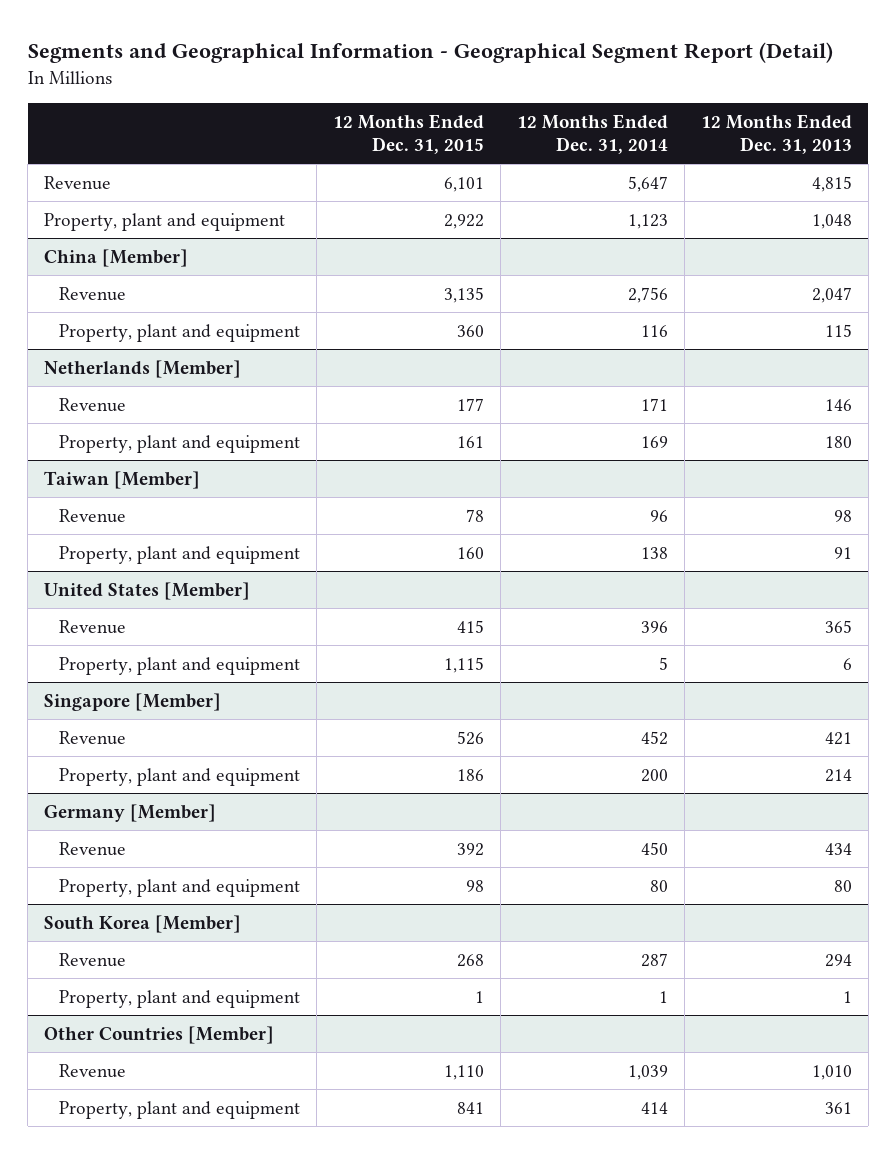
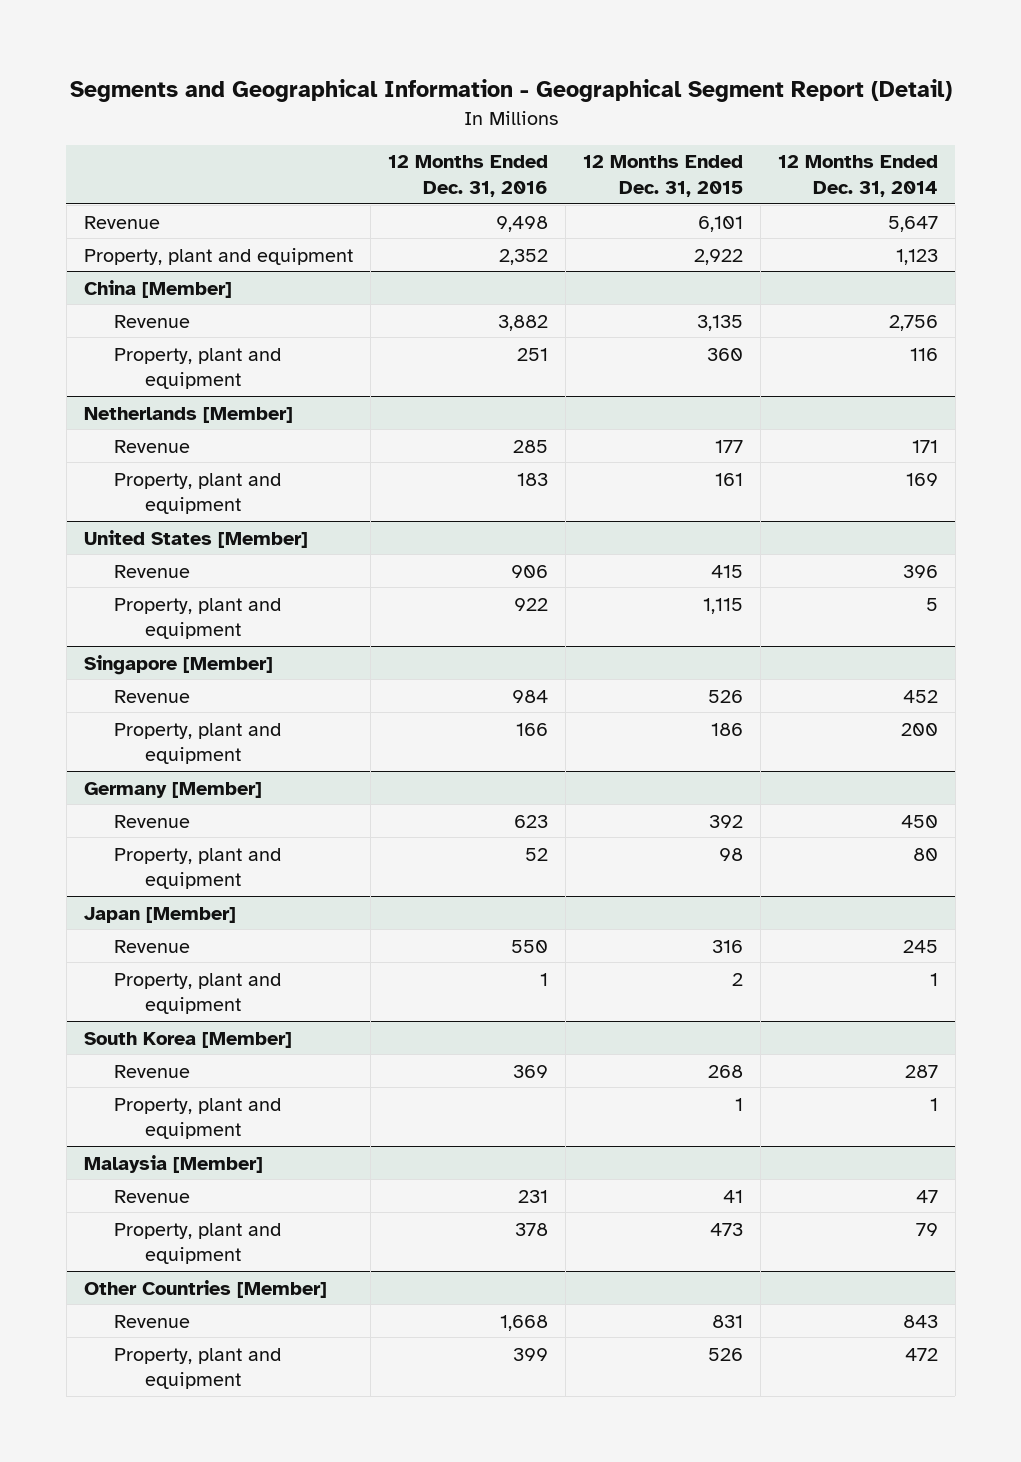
[700,113,852,155] 12 Months Ended Dec. 31, 2013 -> none
none -> [387,155,548,197] 12 Months Ended Dec. 31, 2016
[44,470,201,489] Taiwan [Member] -> none
[58,508,126,523] Revenue -> none
[58,545,300,564] Property, plant and equipment -> none
none -> [83,906,236,923] Japan [Member]
none -> [114,939,191,953] Revenue
none -> [114,972,282,1014] Property, plant and equipment
none -> [83,1154,263,1173] Malaysia [Member]
none -> [114,1189,191,1203] Revenue
none -> [114,1222,282,1264] Property, plant and equipment
[443,1064,484,1080] 1,110 -> [711,1314,743,1328] 831
[627,1064,668,1080] 1,039 -> [902,1314,938,1328] 843
[456,1101,484,1114] 841 -> [707,1347,743,1361] 526
[640,1101,668,1114] 414 -> [904,1347,938,1361] 472

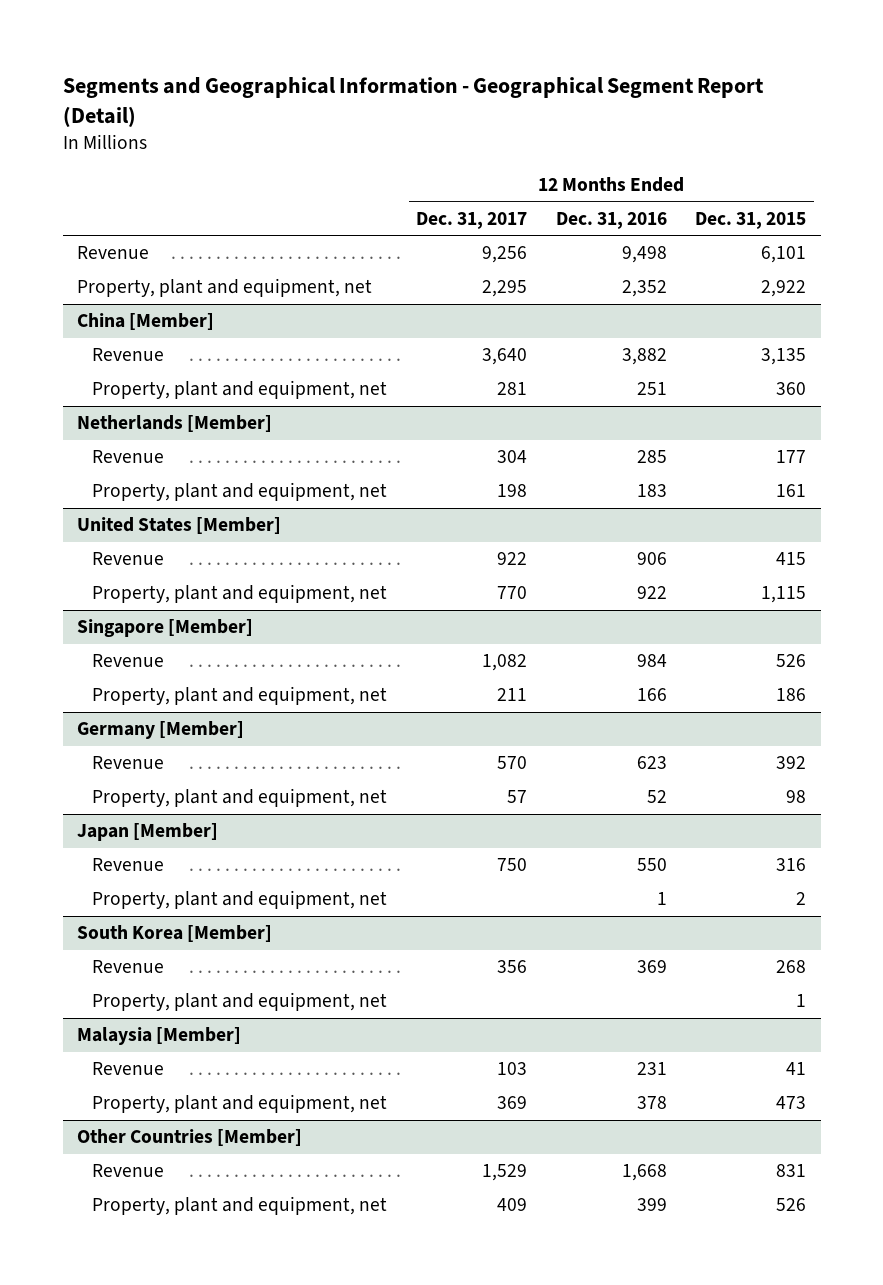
[777,155,938,197] 12 Months Ended Dec. 31, 2014 -> none
none -> [415,211,527,229] Dec. 31, 2017
[83,247,353,265] Property, plant and equipment -> [76,278,372,298] Property, plant and equipment, net
[114,347,282,389] Property, plant and equipment -> [92,380,388,400] Property, plant and equipment, net
[114,472,282,514] Property, plant and equipment -> [92,482,388,502] Property, plant and equipment, net
[114,597,282,639] Property, plant and equipment -> [92,584,388,604] Property, plant and equipment, net
[114,722,282,764] Property, plant and equipment -> [92,686,388,706] Property, plant and equipment, net
[114,847,282,889] Property, plant and equipment -> [92,788,388,808] Property, plant and equipment, net
[114,972,282,1014] Property, plant and equipment -> [92,890,388,910] Property, plant and equipment, net
[114,1097,282,1139] Property, plant and equipment -> [92,992,388,1012] Property, plant and equipment, net
[114,1222,282,1264] Property, plant and equipment -> [92,1094,388,1114] Property, plant and equipment, net
[114,1347,282,1389] Property, plant and equipment -> [92,1196,388,1216] Property, plant and equipment, net

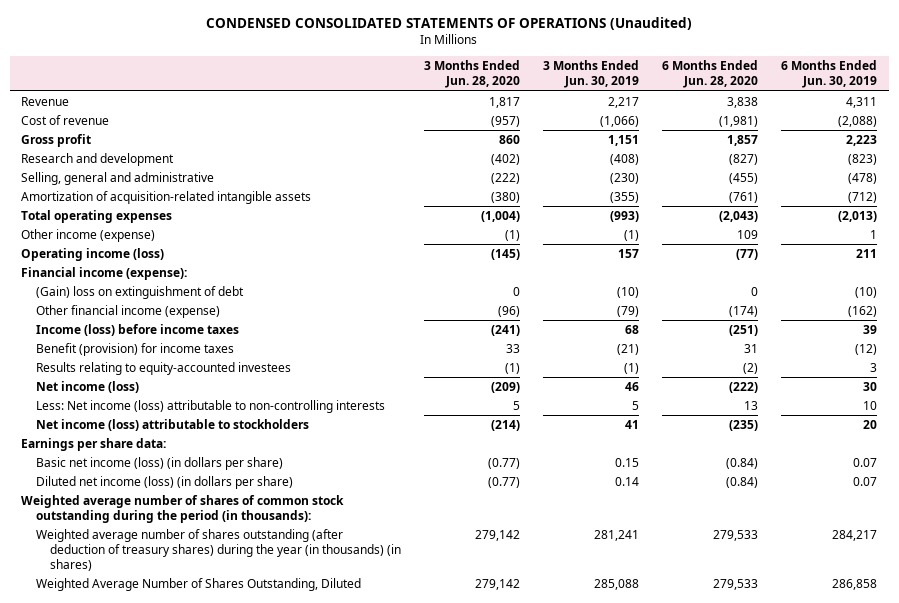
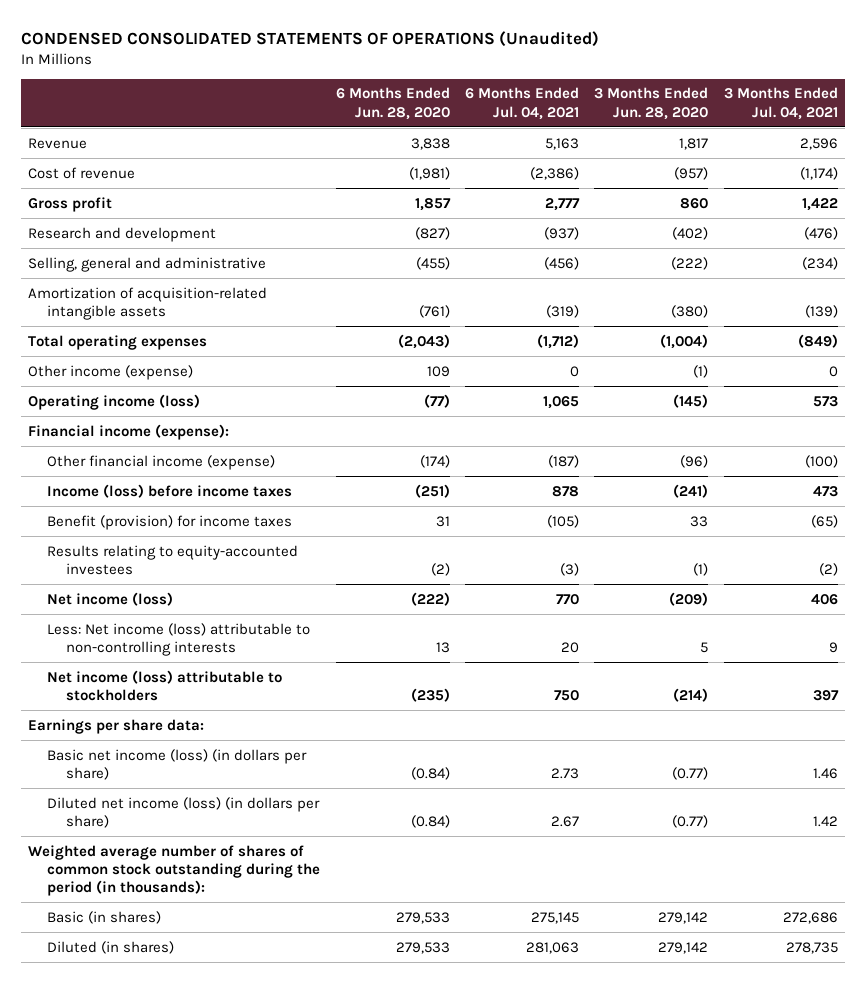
[543,60,640,89] 3 Months Ended Jun. 30, 2019 -> none
[781,60,878,89] 6 Months Ended Jun. 30, 2019 -> none
none -> [464,87,579,120] 6 Months Ended Jul. 04, 2021
none -> [723,87,838,120] 3 Months Ended Jul. 04, 2021
[35,285,244,299] (Gain) loss on extinguishment of debt -> none
[35,528,401,571] Weighted average number of shares outstanding (after deduction of treasury shares) during the year (in thousands) (in shares) -> [47,910,162,924] Basic (in shares)
[35,577,361,591] Weighted Average Number of Shares Outstanding, Diluted -> [47,940,175,954] Diluted (in shares)

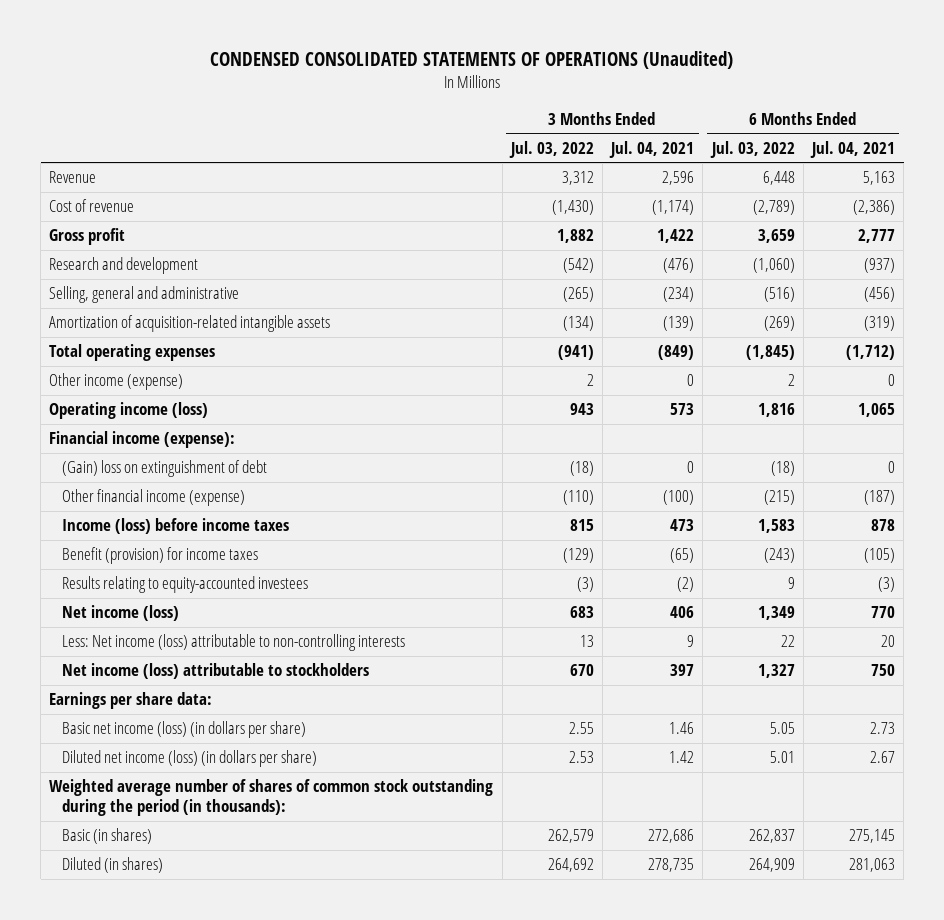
[335,87,450,120] 6 Months Ended Jun. 28, 2020 -> none
[594,87,709,120] 3 Months Ended Jun. 28, 2020 -> none
none -> [508,140,594,158] Jul. 03, 2022
none -> [709,140,795,158] Jul. 03, 2022
none -> [62,460,268,478] (Gain) loss on extinguishment of debt

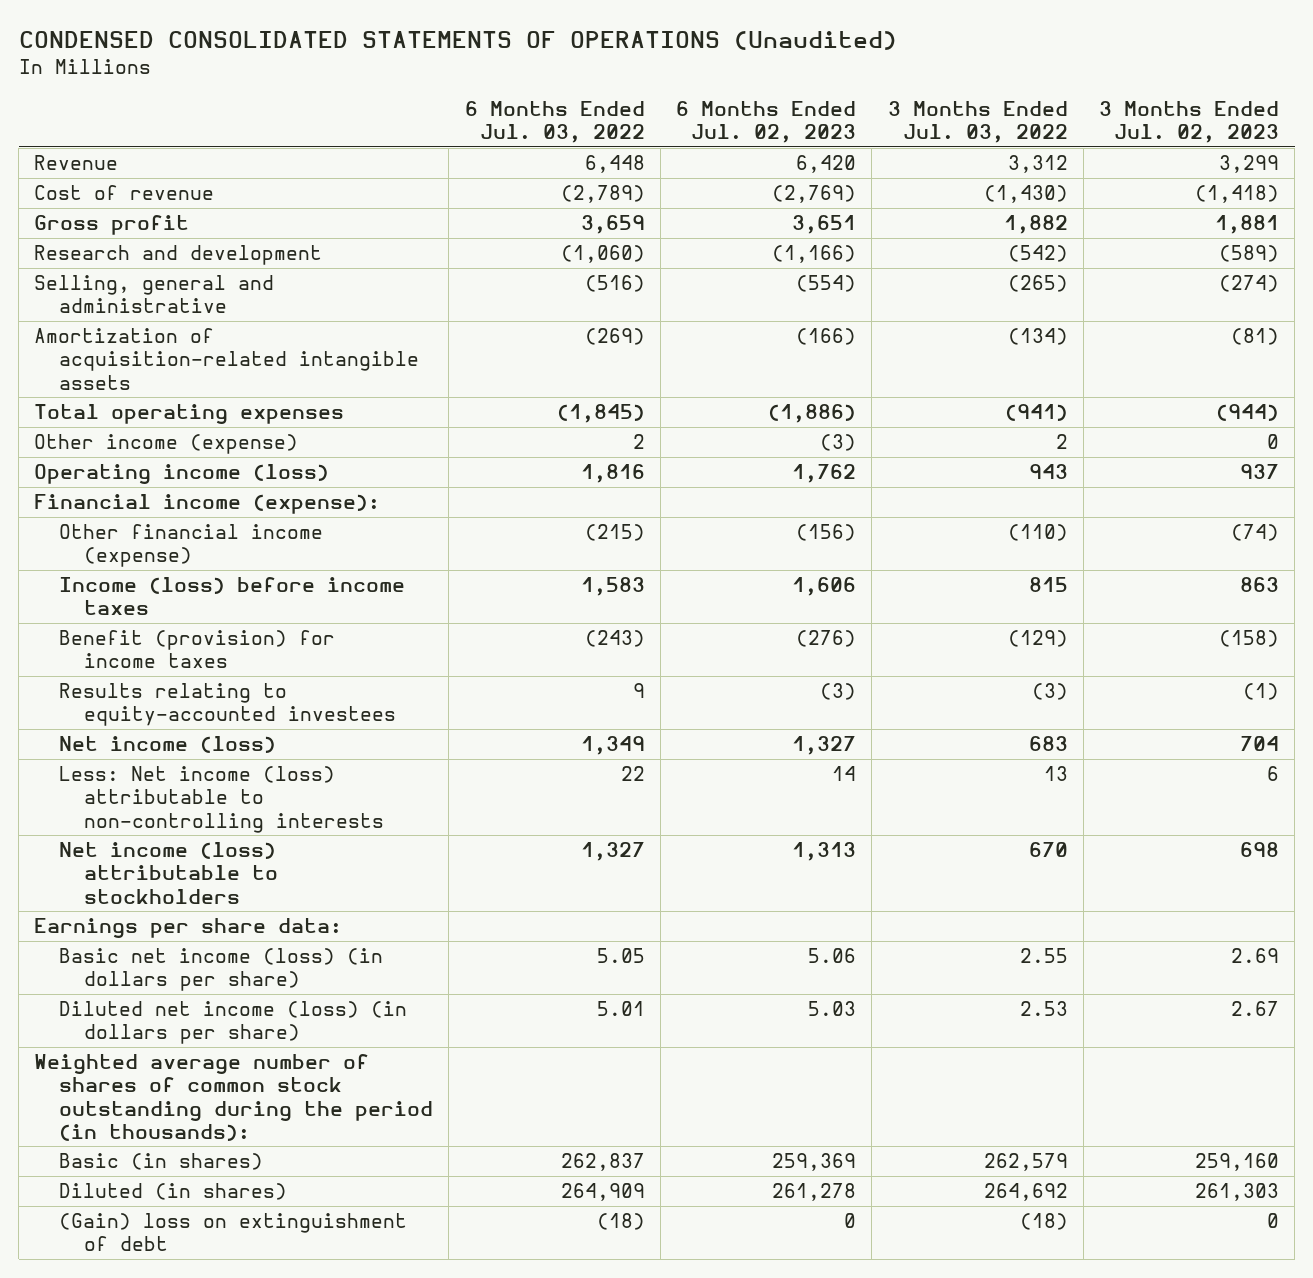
[609,140,695,158] Jul. 04, 2021 -> none
[810,140,896,158] Jul. 04, 2021 -> none
none -> [676,100,857,144] 6 Months Ended Jul. 02, 2023
none -> [1098,100,1279,144] 3 Months Ended Jul. 02, 2023
[62,460,268,478] (Gain) loss on extinguishment of debt -> [59,1213,408,1252] (Gain) loss on extinguishment of debt

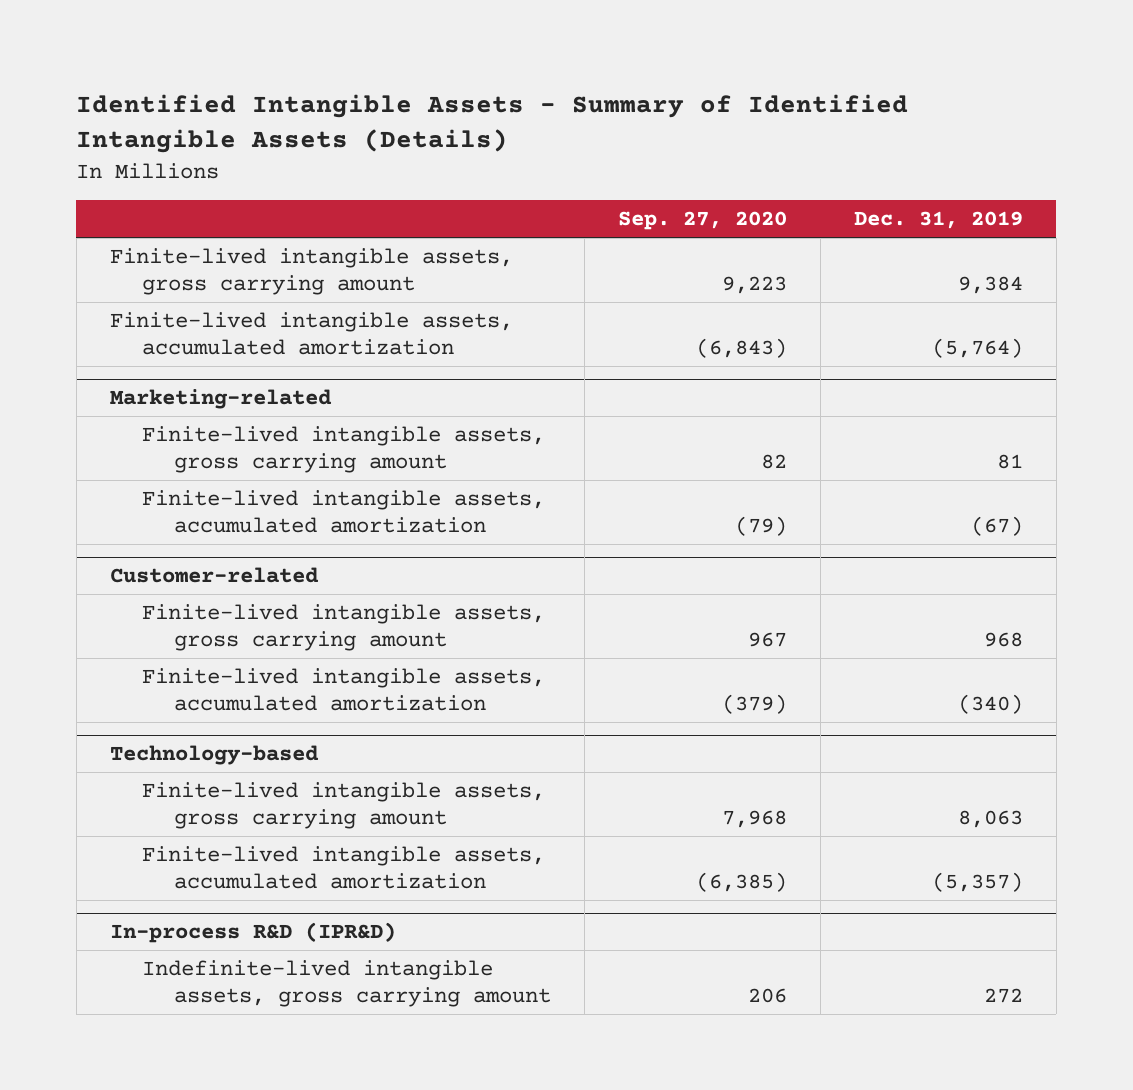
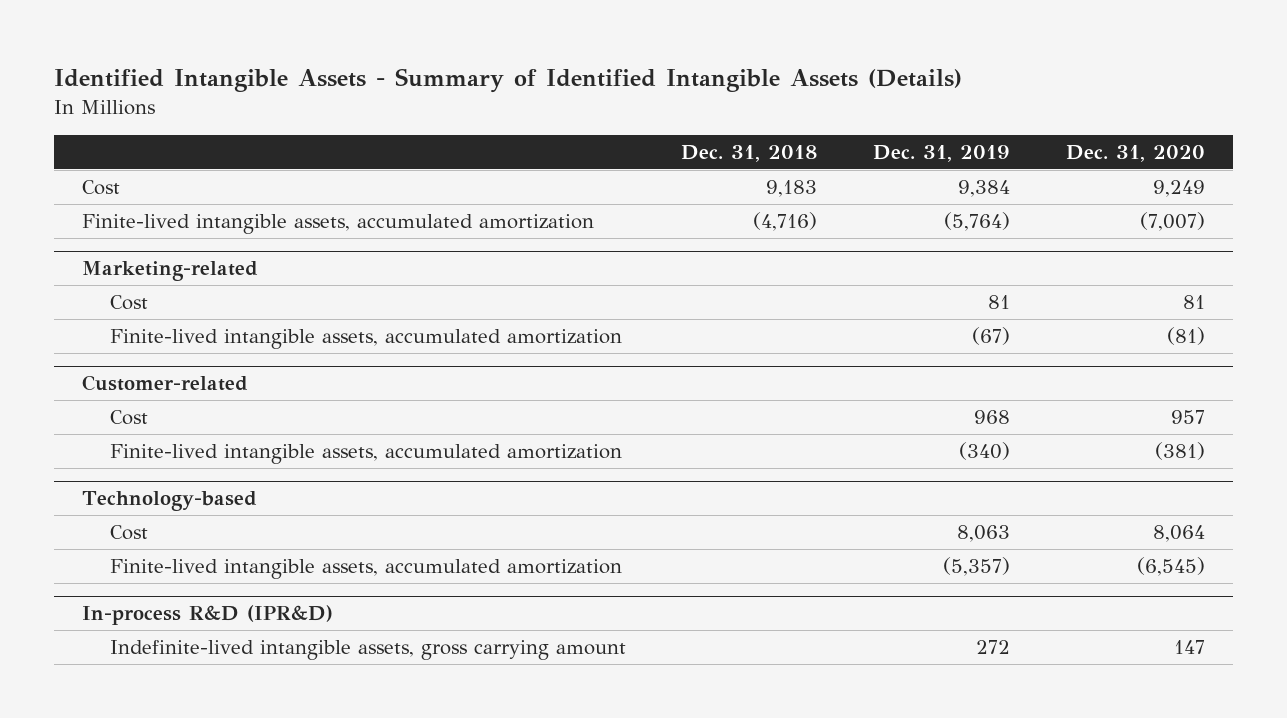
[617,211,787,231] Sep. 27, 2020 -> none
none -> [681,145,818,163] Dec. 31, 2018
none -> [1065,145,1205,163] Dec. 31, 2020
[109,248,513,295] Finite-lived intangible assets, gross carrying amount -> [81,180,120,196] Cost
[141,426,545,473] Finite-lived intangible assets, gross carrying amount -> [109,295,148,311] Cost
[141,604,545,651] Finite-lived intangible assets, gross carrying amount -> [109,410,148,426] Cost
[141,782,545,829] Finite-lived intangible assets, gross carrying amount -> [109,525,148,541] Cost

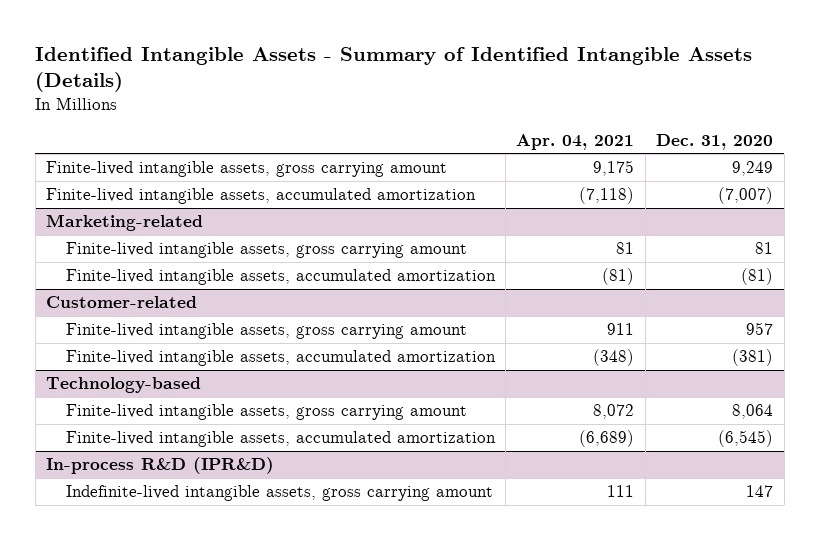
[681,145,818,163] Dec. 31, 2018 -> none
[873,145,1011,163] Dec. 31, 2019 -> none
none -> [516,133,635,150] Apr. 04, 2021
[81,180,120,196] Cost -> [46,161,448,178] Finite-lived intangible assets, gross carrying amount
[109,295,148,311] Cost -> [65,242,467,259] Finite-lived intangible assets, gross carrying amount
[109,410,148,426] Cost -> [65,323,467,340] Finite-lived intangible assets, gross carrying amount
[109,525,148,541] Cost -> [65,404,467,421] Finite-lived intangible assets, gross carrying amount

